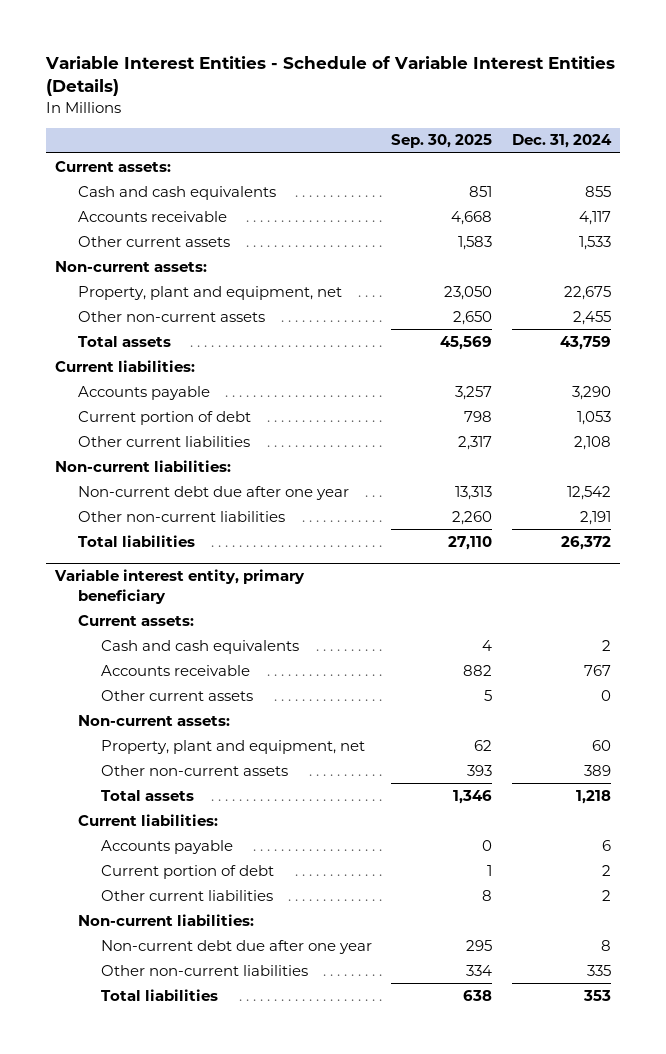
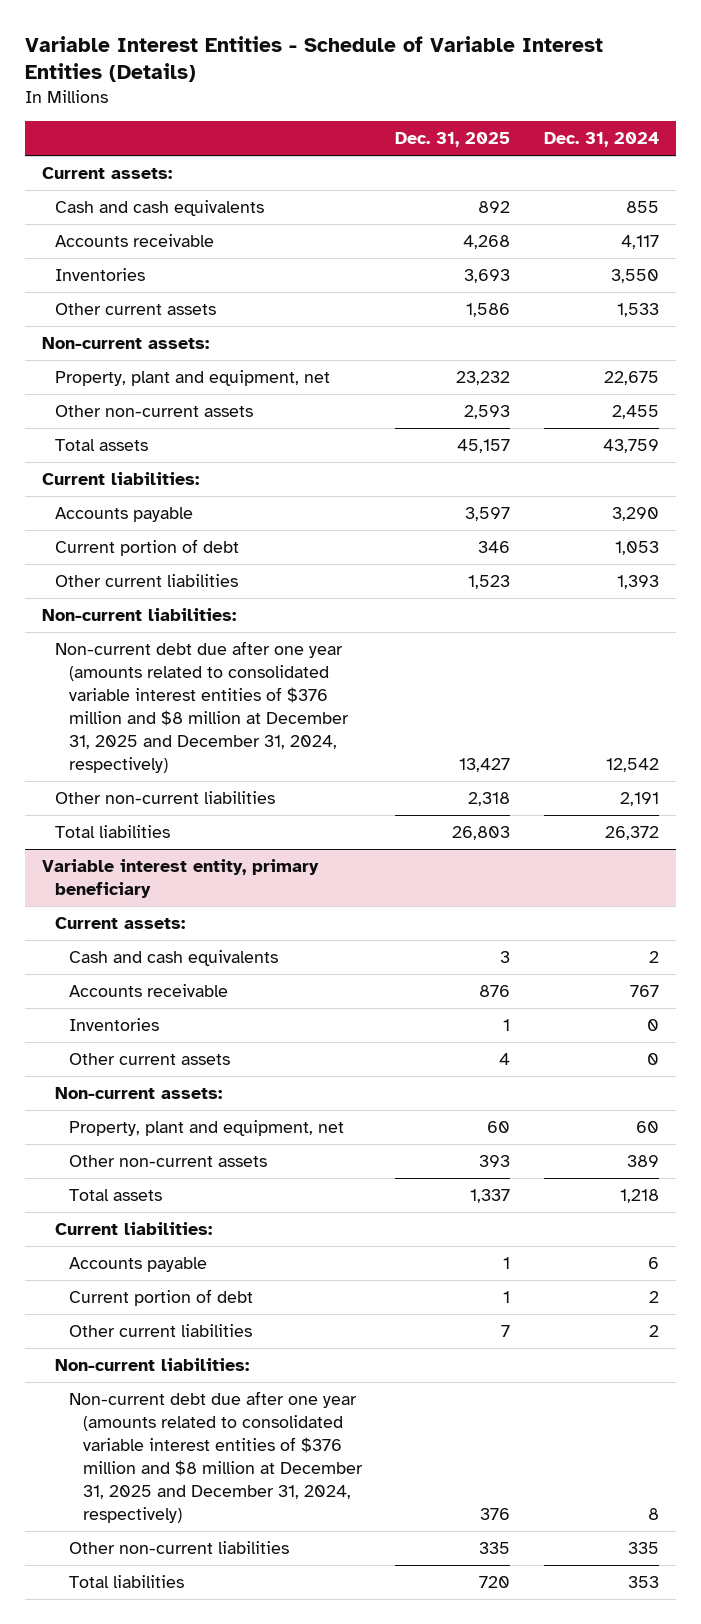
[391,134,493,149] Sep. 30, 2025 -> none
none -> [395,132,511,148] Dec. 31, 2025
none -> [55,268,146,282] Inventories
[573,435,611,450] 2,108 -> [617,575,660,590] 1,393
[78,485,350,500] Non-current debt due after one year -> [55,641,349,773] Non-current debt due after one year (amounts related to consolidated variable interest entities of $376 million and $8 million at December 31, 2025 and December 31, 2024, respectively)
none -> [68,1018,159,1032] Inventories
[101,939,373,954] Non-current debt due after one year -> [68,1391,363,1523] Non-current debt due after one year (amounts related to consolidated variable interest entities of $376 million and $8 million at December 31, 2025 and December 31, 2024, respectively)

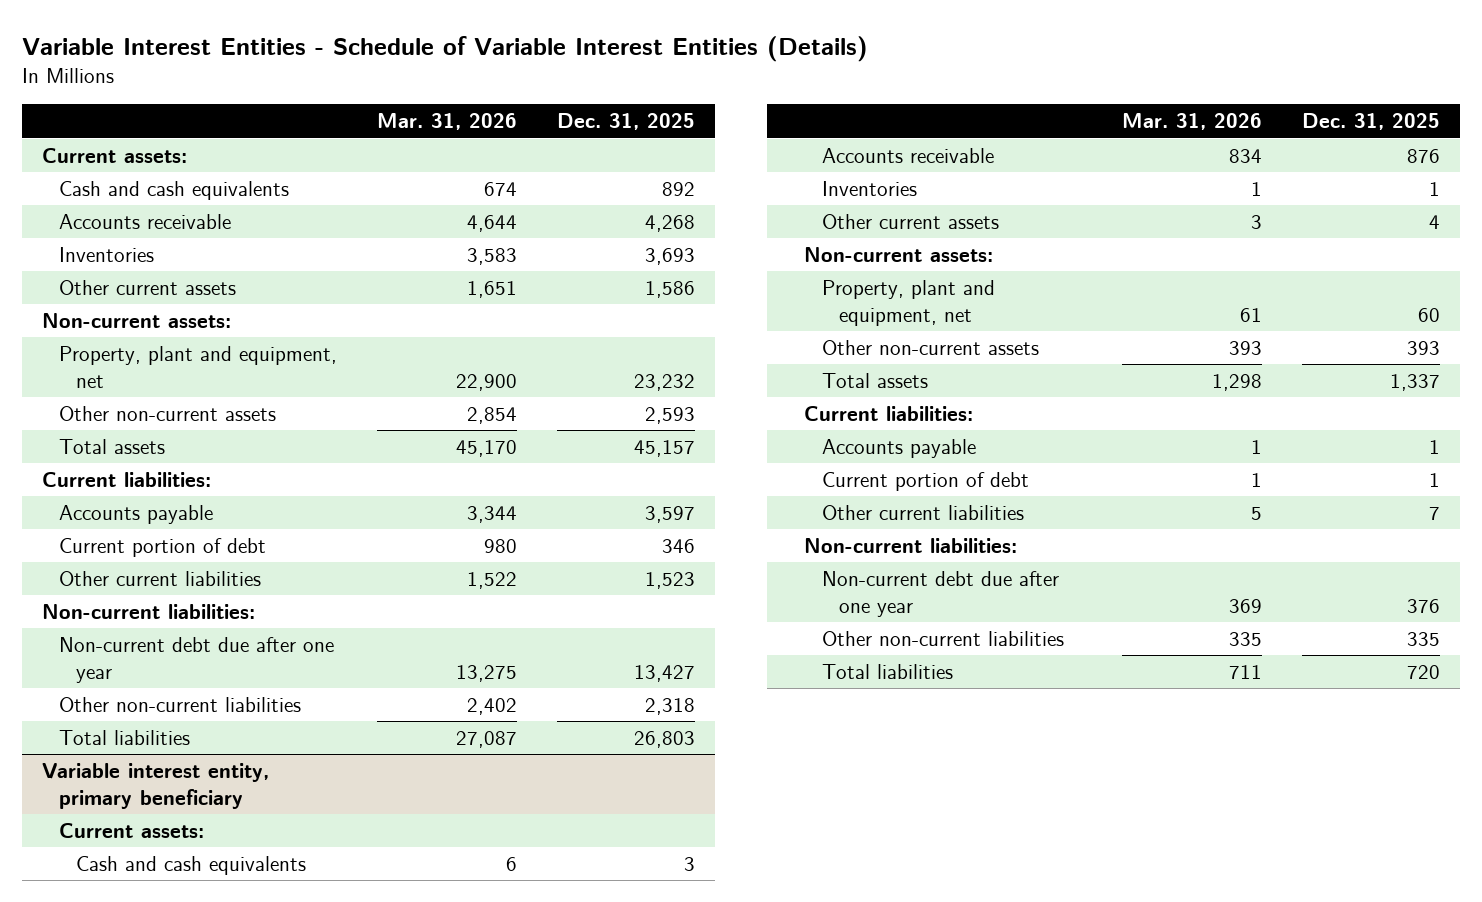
[544,132,660,148] Dec. 31, 2024 -> none
none -> [376,113,517,131] Mar. 31, 2026
[55,641,349,773] Non-current debt due after one year (amounts related to consolidated variable interest entities of $376 million and $8 million at December 31, 2025 and December 31, 2024, respectively) -> [59,637,335,683] Non-current debt due after one year
[68,1391,363,1523] Non-current debt due after one year (amounts related to consolidated variable interest entities of $376 million and $8 million at December 31, 2025 and December 31, 2024, respectively) -> [821,571,1059,617] Non-current debt due after one year

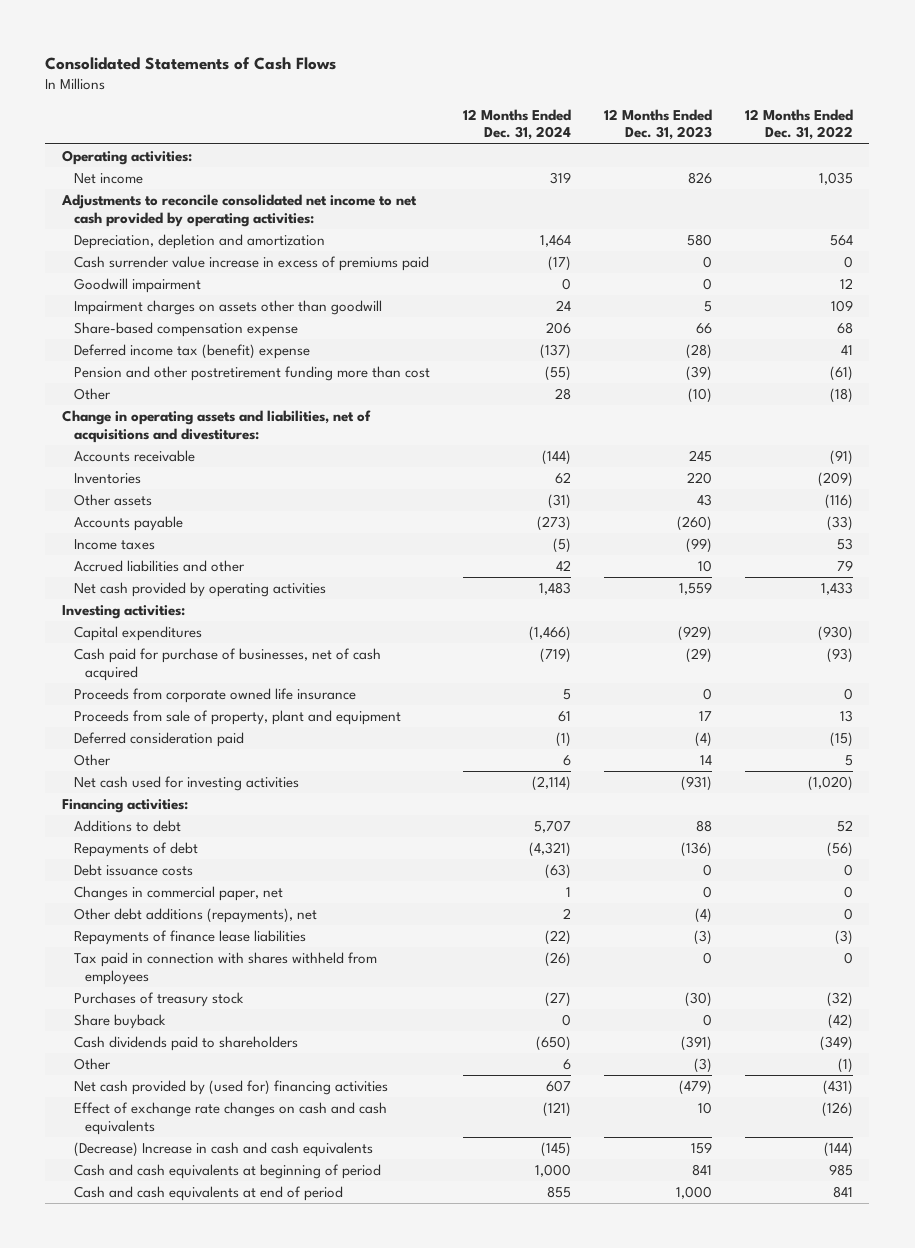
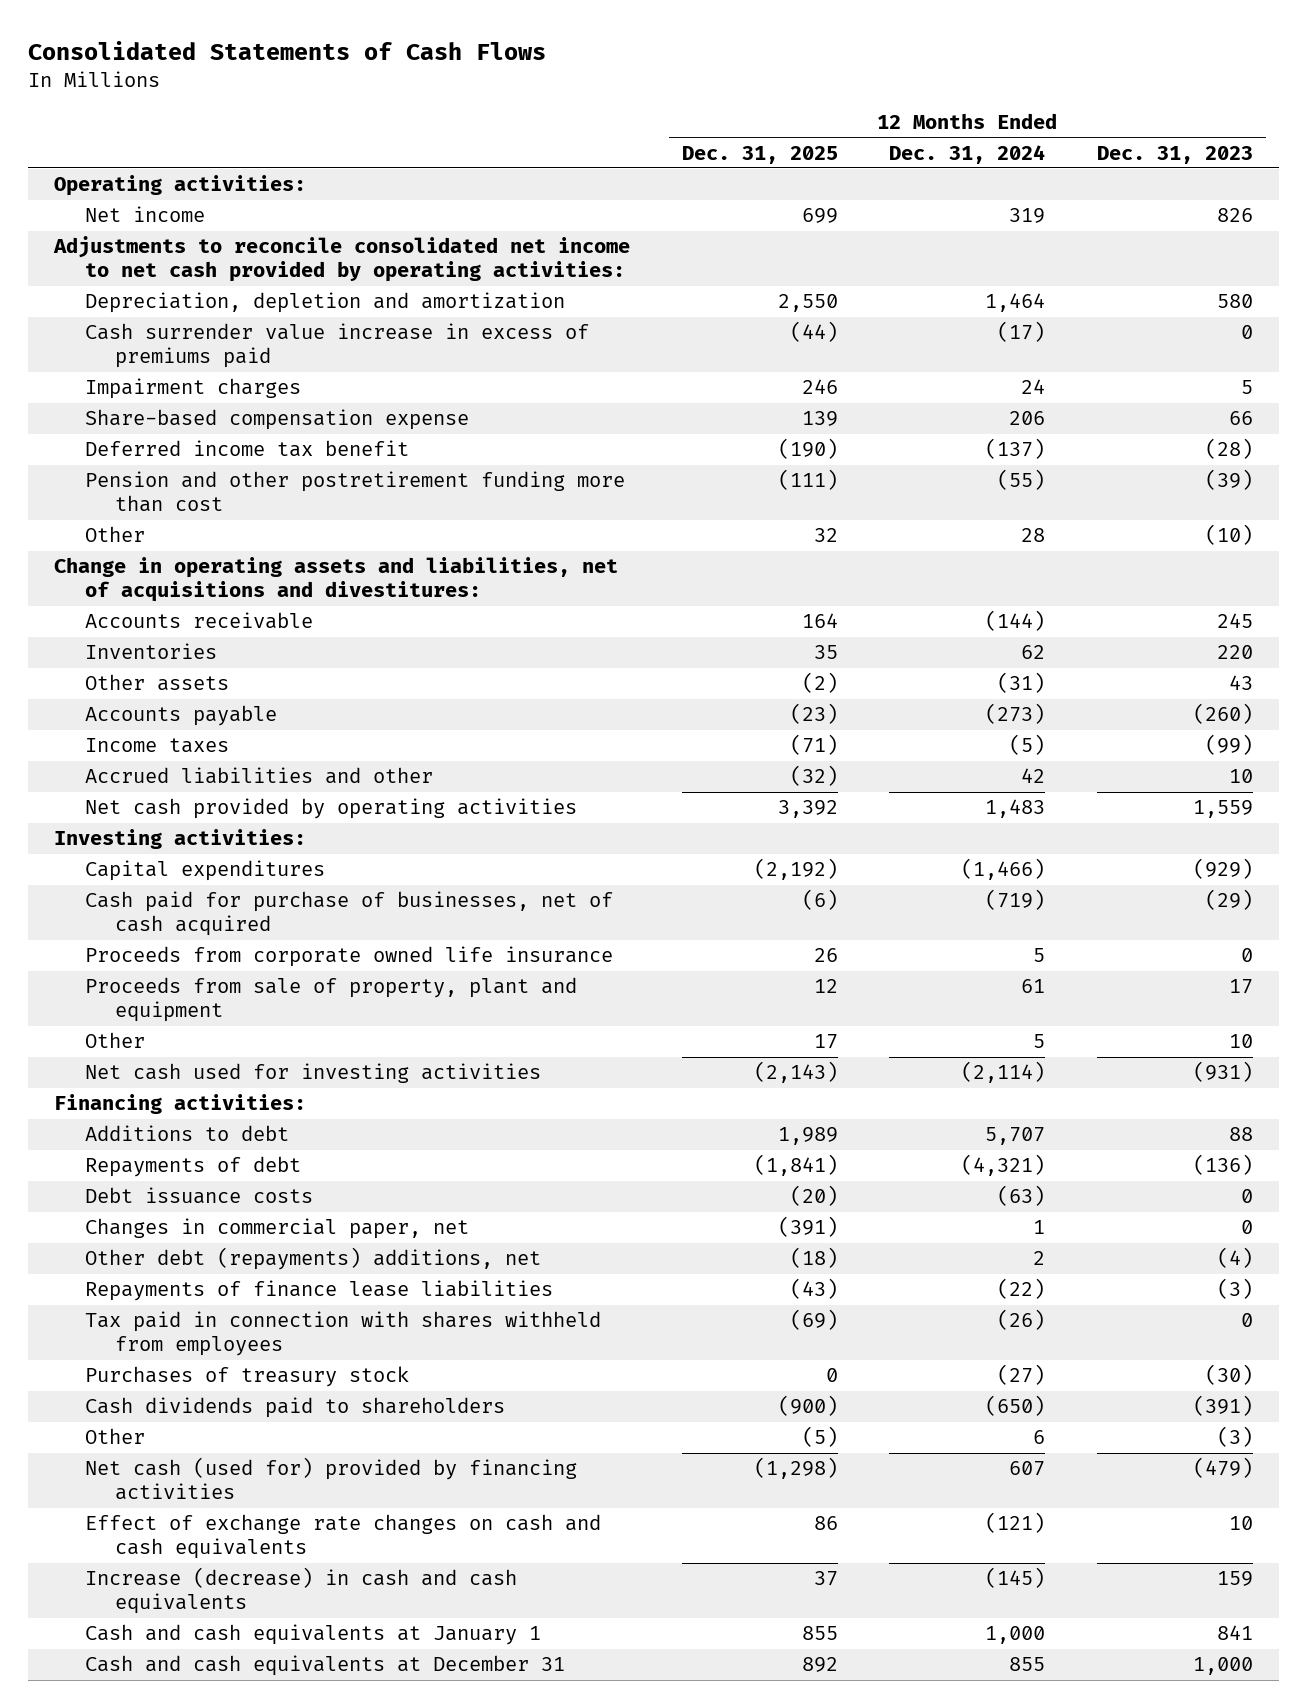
[744,108,853,141] 12 Months Ended Dec. 31, 2022 -> none
none -> [681,145,838,164] Dec. 31, 2025
[73,278,201,294] Goodwill impairment -> none
[73,300,382,316] Impairment charges on assets other than goodwill -> [84,378,301,400] Impairment charges
[73,344,310,360] Deferred income tax (benefit) expense -> [84,440,409,458] Deferred income tax benefit
[73,732,244,748] Deferred consideration paid -> none
[562,755,571,767] 6 -> [1033,1034,1046,1049] 5
[699,755,712,766] 14 -> [1228,1034,1253,1049] 10
[73,908,317,924] Other debt additions (repayments), net -> [84,1247,541,1271] Other debt (repayments) additions, net
[73,1014,166,1030] Share buyback -> none
[73,1080,388,1096] Net cash provided by (used for) financing activities -> [84,1457,577,1501] Net cash (used for) provided by financing activities
[73,1142,373,1158] (Decrease) Increase in cash and cash equivalents -> [84,1567,517,1615] Increase (decrease) in cash and cash equivalents
[73,1164,381,1180] Cash and cash equivalents at beginning of period -> [84,1624,541,1646] Cash and cash equivalents at January 1
[73,1186,343,1202] Cash and cash equivalents at end of period -> [84,1655,565,1677] Cash and cash equivalents at December 31

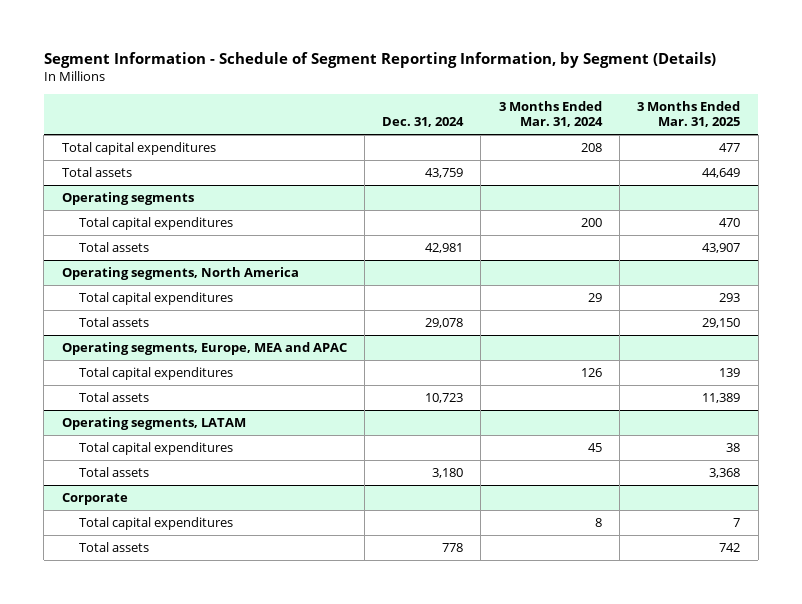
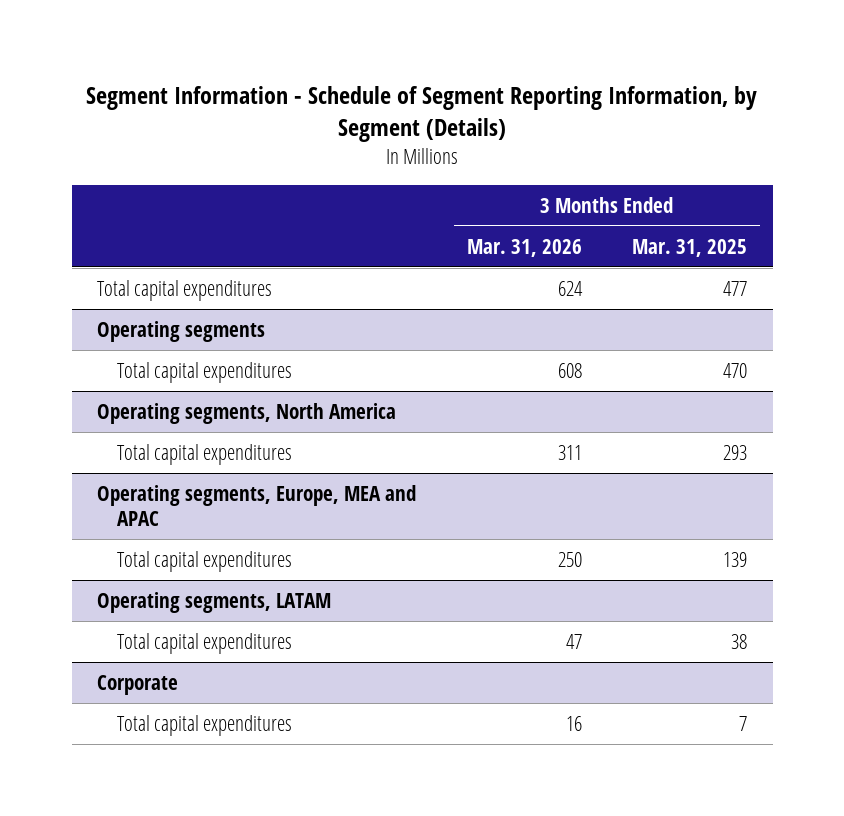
[382,117,465,128] Dec. 31, 2024 -> none
[498,101,603,128] 3 Months Ended Mar. 31, 2024 -> none
none -> [466,238,582,257] Mar. 31, 2026
[61,167,132,178] Total assets -> none
[79,242,150,253] Total assets -> none
[79,317,150,328] Total assets -> none
[79,392,150,403] Total assets -> none
[79,467,150,478] Total assets -> none
[79,542,150,553] Total assets -> none

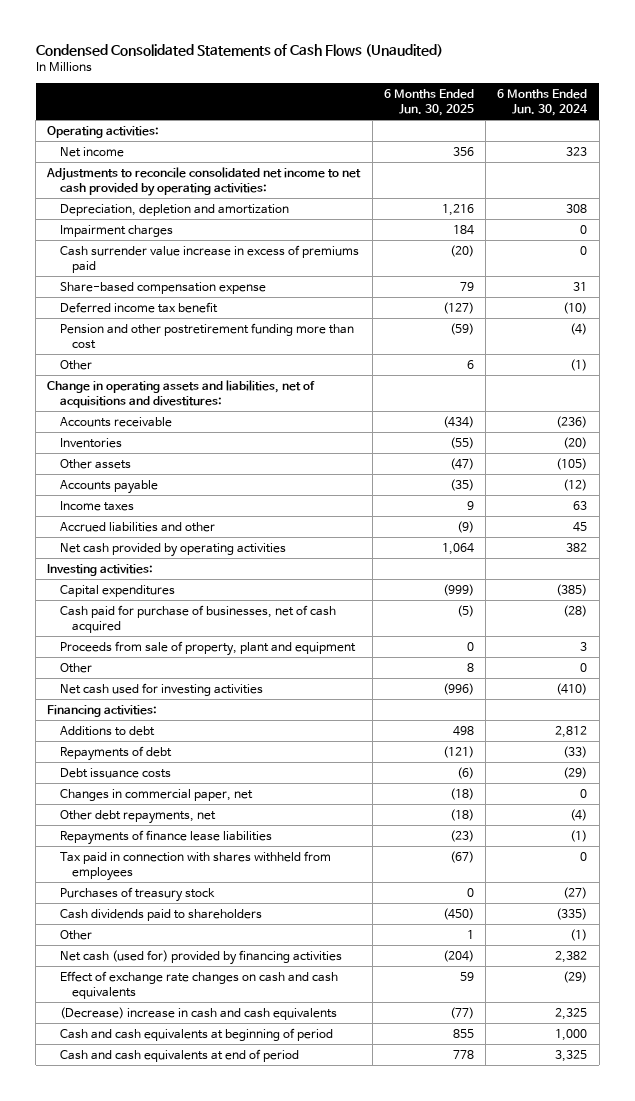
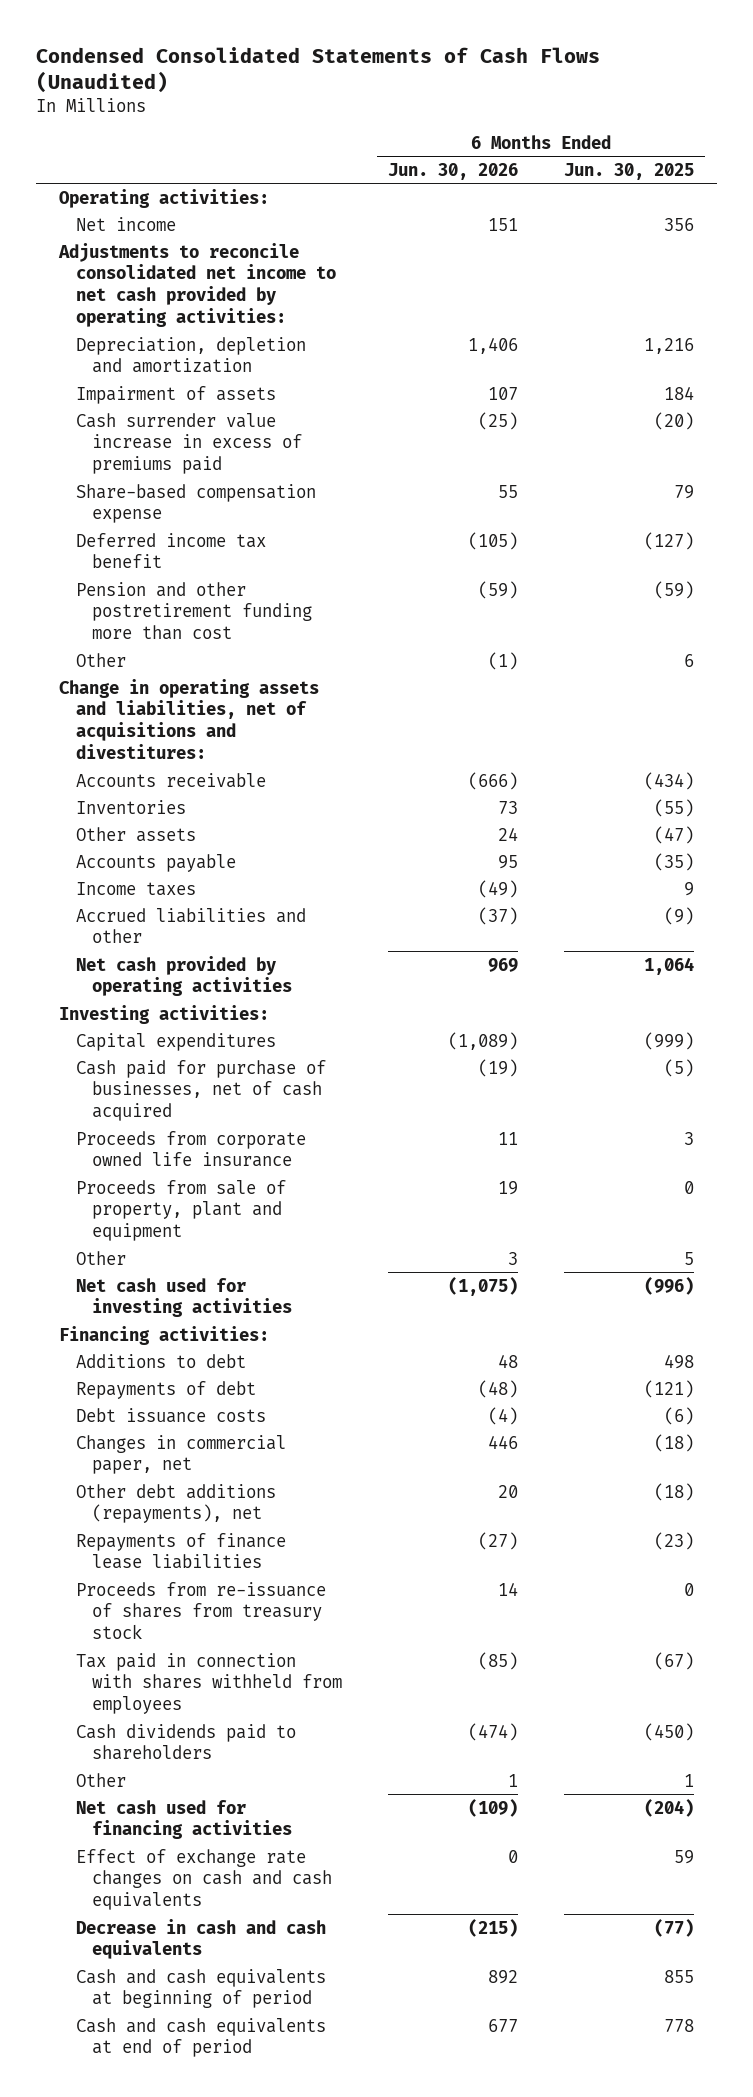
[497,89,589,117] 6 Months Ended Jun. 30, 2024 -> none
none -> [388,162,519,180] Jun. 30, 2026
[59,224,173,237] Impairment charges -> [75,385,276,404] Impairment of assets
none -> [75,1130,306,1168] Proceeds from corporate owned life insurance
[466,662,474,672] 8 -> [683,1251,694,1265] 5
[59,809,216,824] Other debt repayments, net -> [75,1483,276,1524] Other debt additions (repayments), net
none -> [75,1581,326,1640] Proceeds from re-issuance of shares from treasury stock
[59,886,215,902] Purchases of treasury stock -> none
[59,949,342,965] Net cash (used for) provided by financing activities -> [75,1799,293,1840] Net cash used for financing activities
[59,1006,337,1020] (Decrease) increase in cash and cash equivalents -> [75,1918,326,1960] Decrease in cash and cash equivalents

